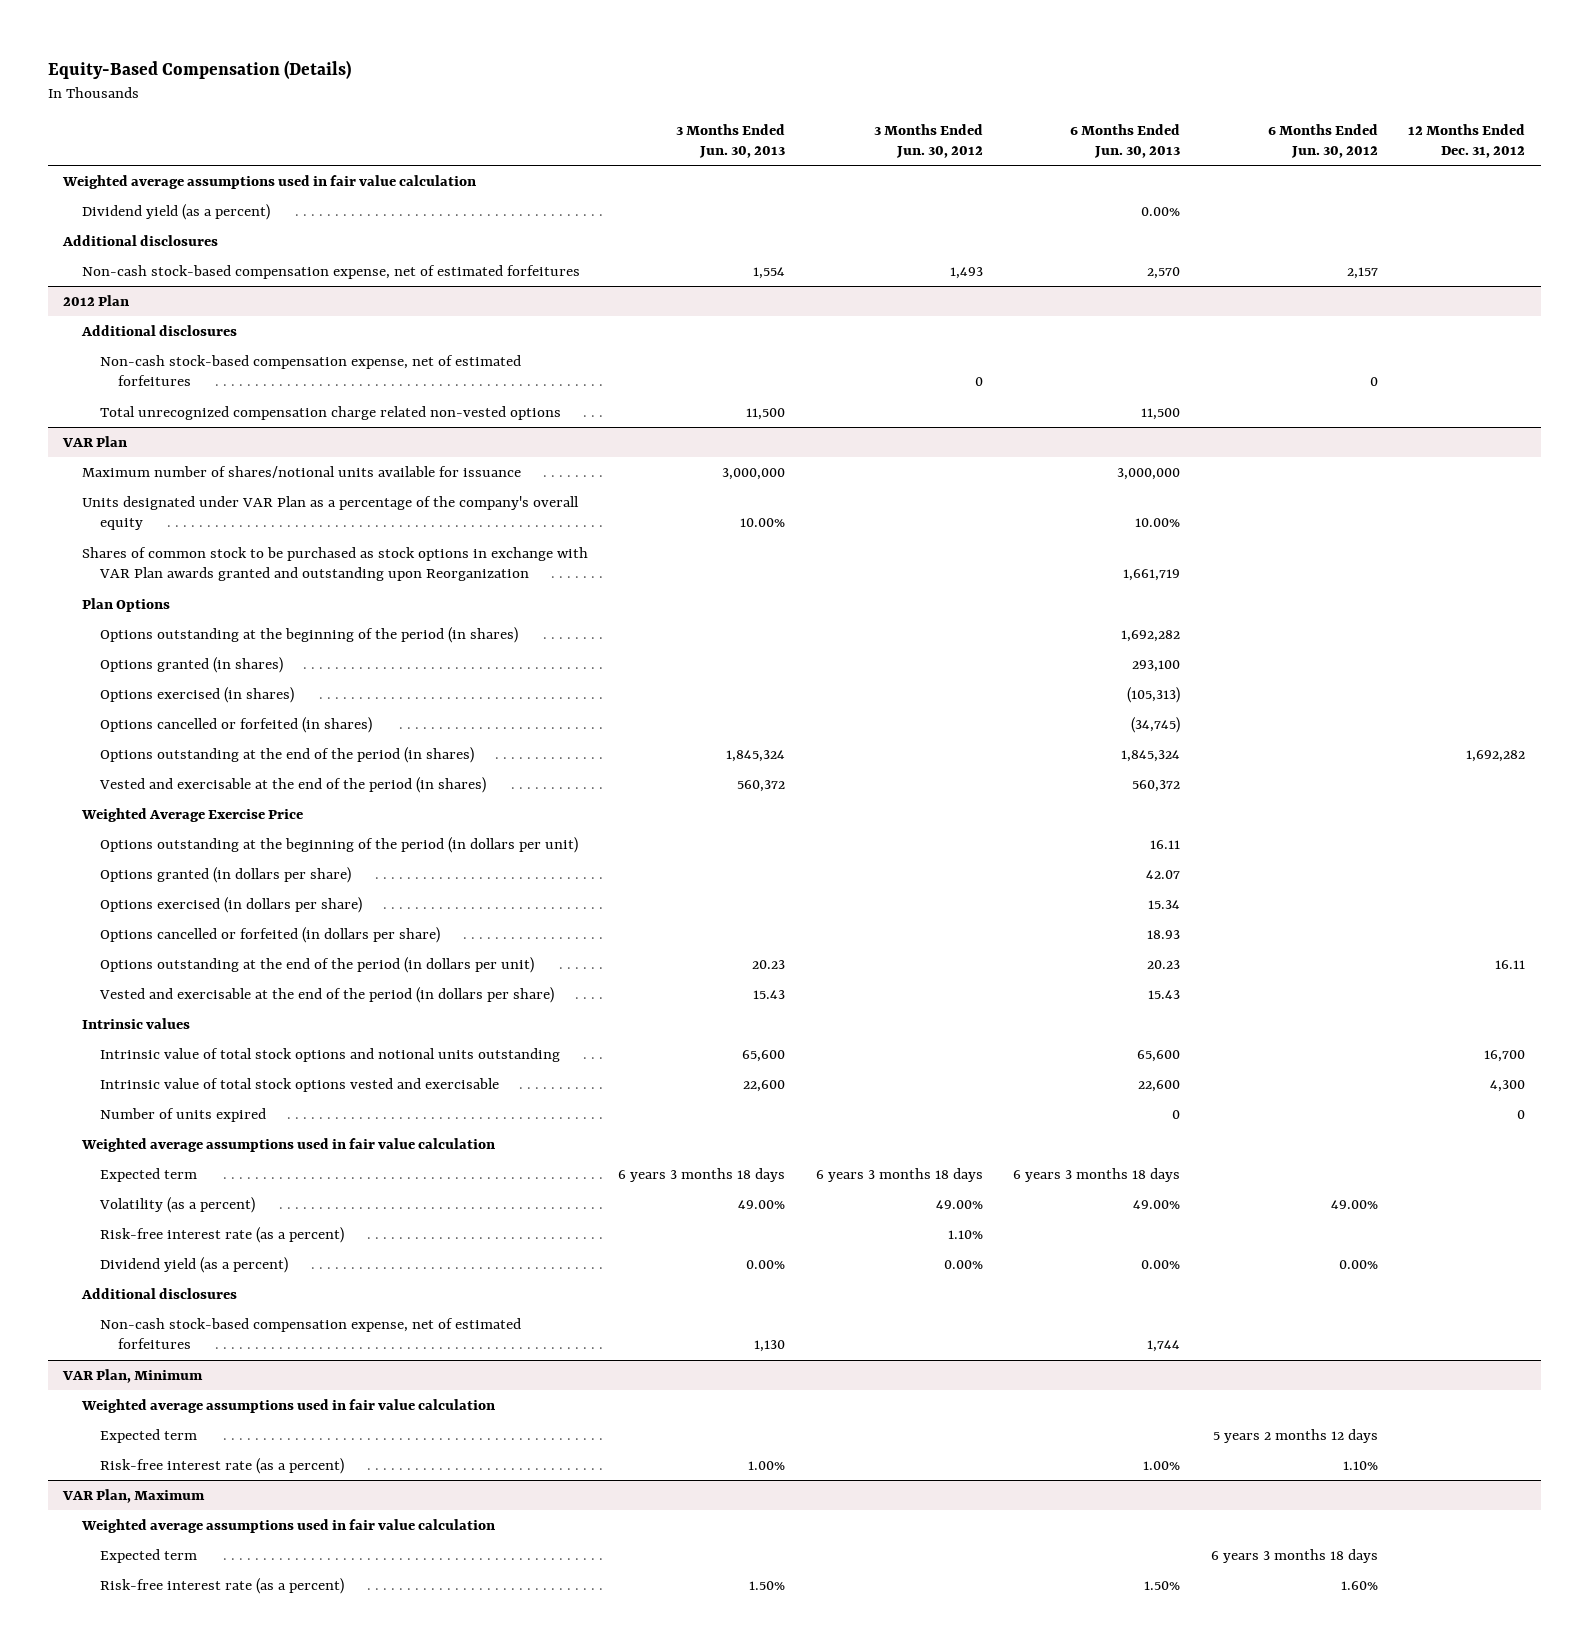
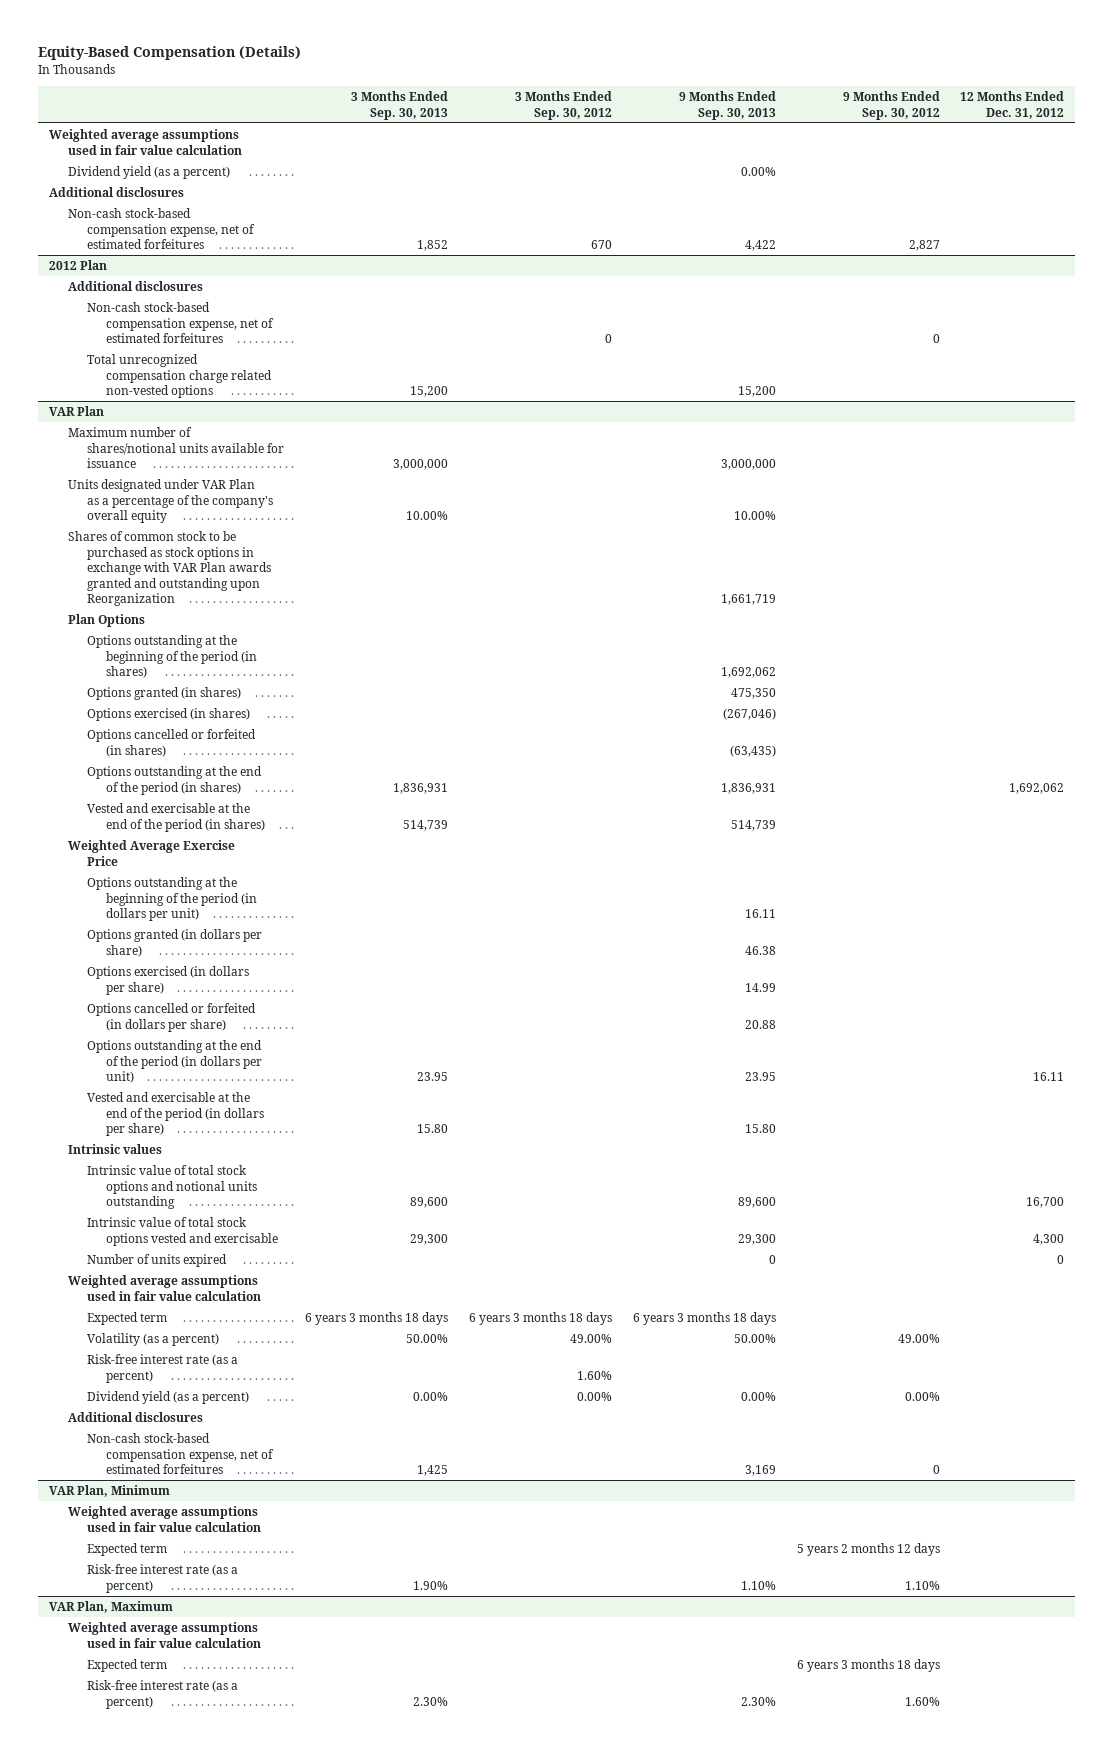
[676,123,786,159] 3 Months Ended Jun. 30, 2013 -> none
[873,123,983,159] 3 Months Ended Jun. 30, 2012 -> none
[1070,123,1181,159] 6 Months Ended Jun. 30, 2013 -> none
[1267,123,1378,159] 6 Months Ended Jun. 30, 2012 -> none
none -> [350,91,448,120] 3 Months Ended Sep. 30, 2013
none -> [514,91,612,120] 3 Months Ended Sep. 30, 2012
none -> [678,91,776,120] 9 Months Ended Sep. 30, 2013
none -> [842,91,940,120] 9 Months Ended Sep. 30, 2012
[1466,749,1526,762] 1,692,282 -> [1009,782,1065,794] 1,692,062

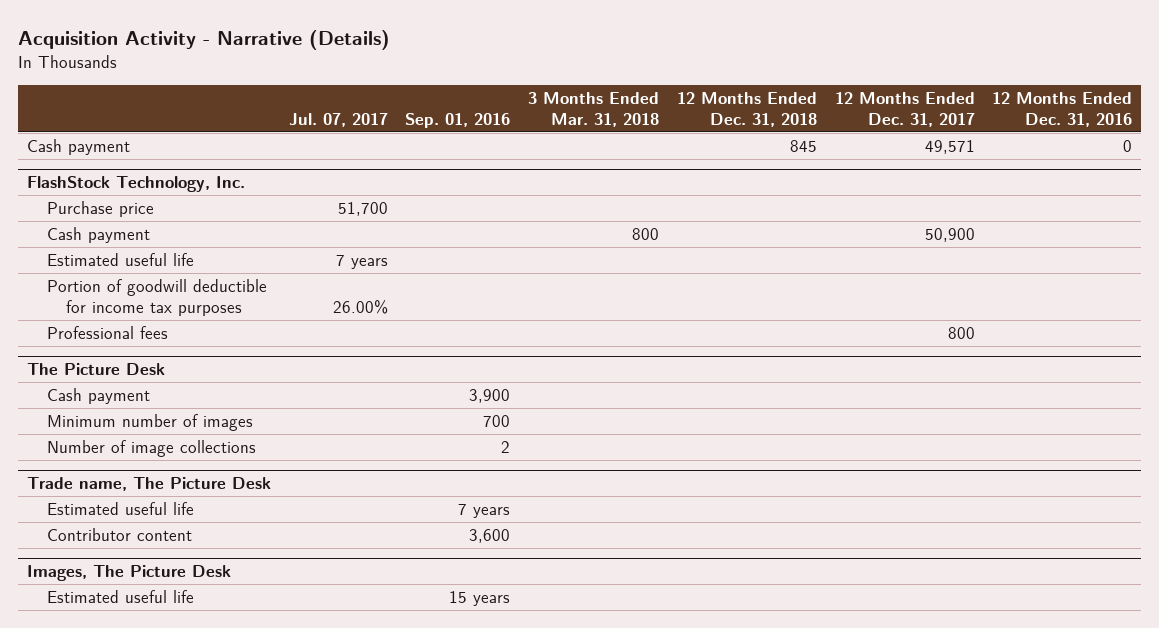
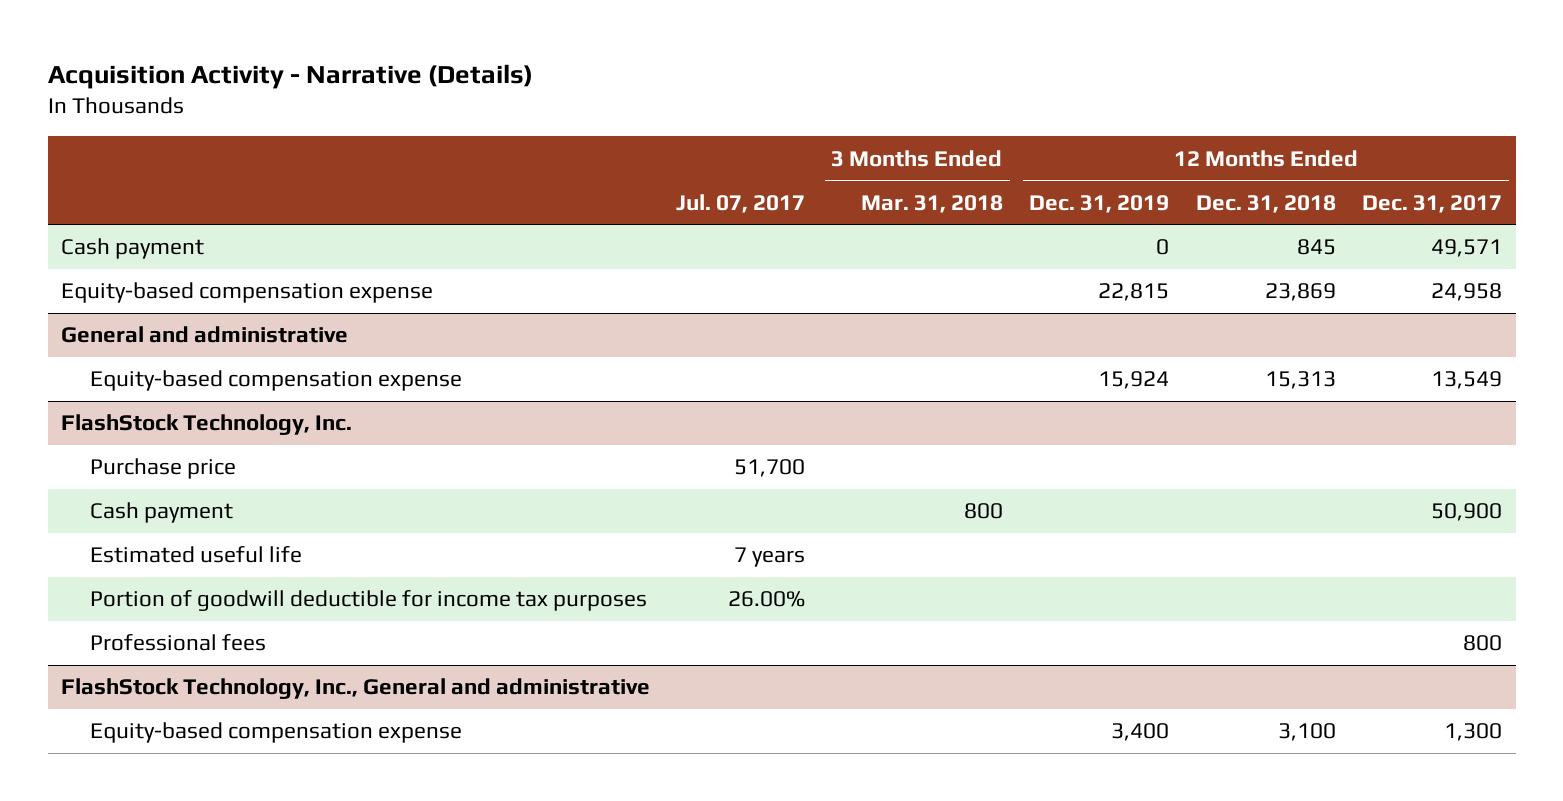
[405,113,511,129] Sep. 01, 2016 -> none
[992,92,1133,128] 12 Months Ended Dec. 31, 2016 -> none
none -> [1029,194,1170,213] Dec. 31, 2019
none -> [60,282,433,304] Equity-based compensation expense
none -> [60,326,348,344] General and administrative
none -> [90,370,463,392] Equity-based compensation expense
[27,363,166,376] The Picture Desk -> none
[46,387,150,404] Cash payment -> none
[46,413,253,431] Minimum number of images -> none
[46,439,256,457] Number of image collections -> none
[27,477,272,492] Trade name, The Picture Desk -> none
[46,501,194,515] Estimated useful life -> none
[46,527,192,541] Contributor content -> none
[27,565,232,582] Images, The Picture Desk -> none
[46,589,194,603] Estimated useful life -> none
none -> [60,678,650,700] FlashStock Technology, Inc., General and administrative
none -> [90,722,463,744] Equity-based compensation expense

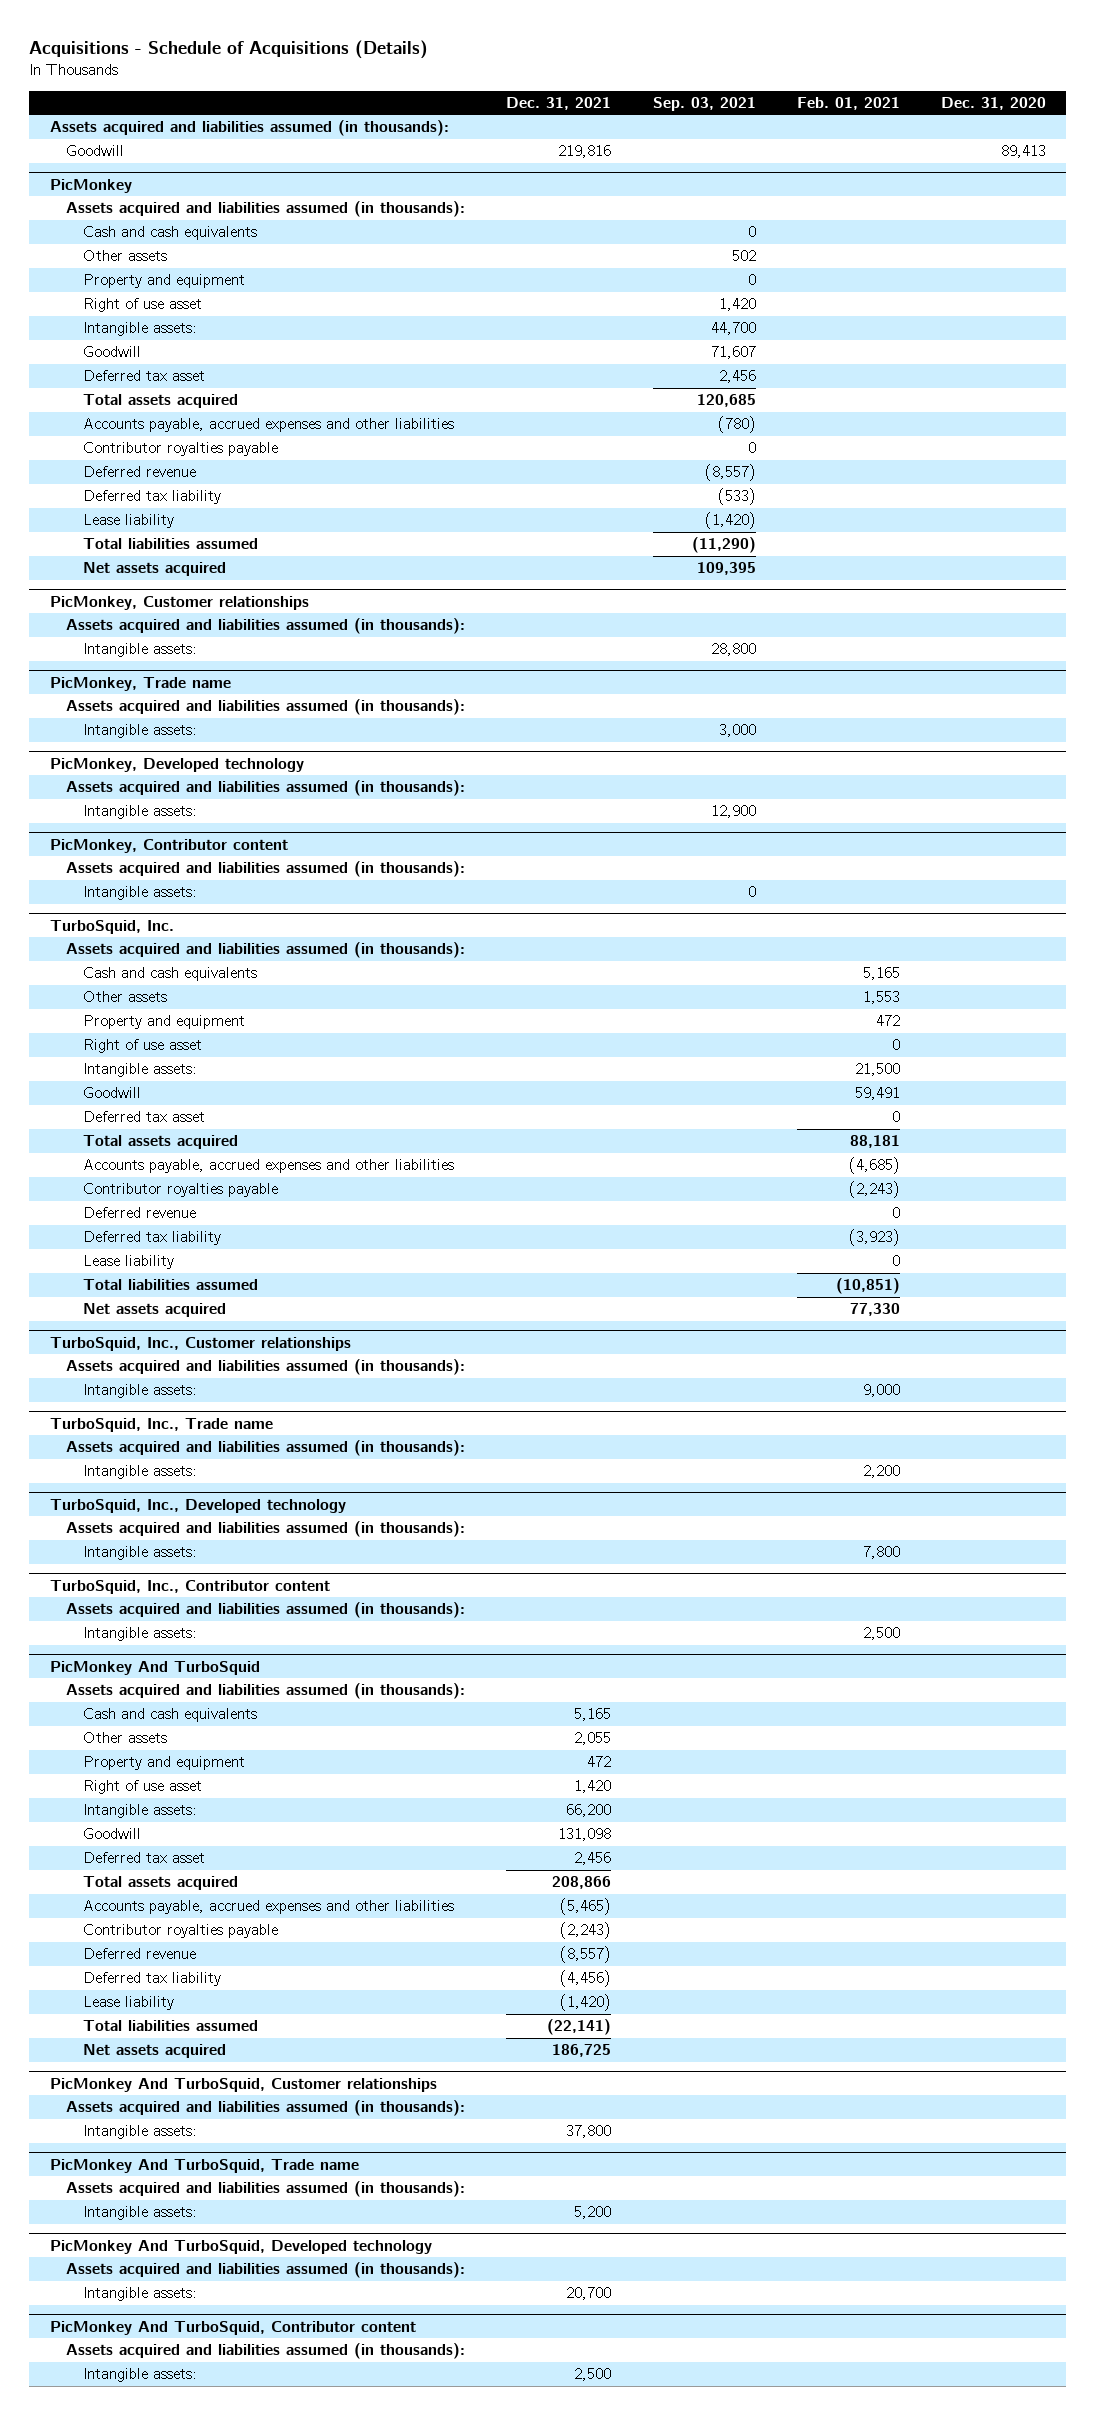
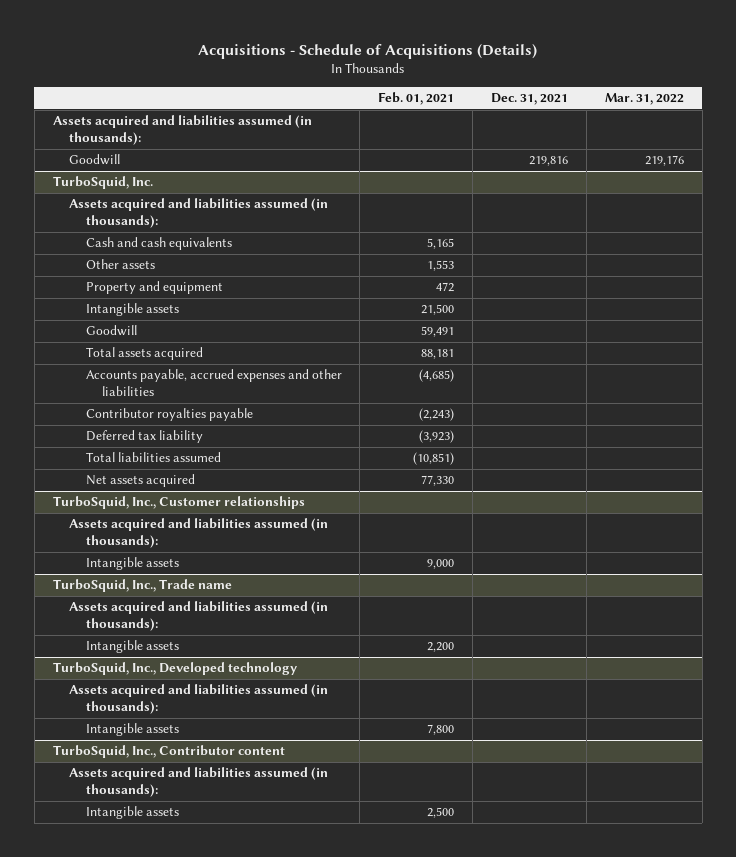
[652,96,756,111] Sep. 03, 2021 -> none
[940,96,1046,110] Dec. 31, 2020 -> none
none -> [604,92,684,105] Mar. 31, 2022
[49,178,132,193] PicMonkey -> none
[66,201,466,218] Assets acquired and liabilities assumed (in thousands): -> none
[82,226,257,241] Cash and cash equivalents -> none
[82,250,167,262] Other assets -> none
[82,274,245,289] Property and equipment -> none
[82,298,202,313] Right of use asset -> none
[82,322,197,337] Intangible assets: -> none
[82,346,141,358] Goodwill -> none
[82,370,205,382] Deferred tax asset -> none
[82,394,238,409] Total assets acquired -> none
[82,418,454,433] Accounts payable, accrued expenses and other liabilities -> none
[82,442,278,457] Contributor royalties payable -> none
[82,466,196,478] Deferred revenue -> none
[82,490,221,505] Deferred tax liability -> none
[82,514,174,529] Lease liability -> none
[82,538,258,550] Total liabilities assumed -> none
[82,562,226,577] Net assets acquired -> none
[49,595,309,610] PicMonkey, Customer relationships -> none
[66,618,466,635] Assets acquired and liabilities assumed (in thousands): -> none
[82,643,197,658] Intangible assets: -> none
[49,676,231,691] PicMonkey, Trade name -> none
[66,699,466,716] Assets acquired and liabilities assumed (in thousands): -> none
[82,724,197,739] Intangible assets: -> none
[49,757,304,772] PicMonkey, Developed technology -> none
[66,780,466,797] Assets acquired and liabilities assumed (in thousands): -> none
[82,805,197,820] Intangible assets: -> none
[49,838,288,853] PicMonkey, Contributor content -> none
[66,861,466,878] Assets acquired and liabilities assumed (in thousands): -> none
[82,886,197,901] Intangible assets: -> none
[82,1039,202,1054] Right of use asset -> none
[82,1063,197,1078] Intangible assets: -> [85,303,179,317] Intangible assets
[82,1111,205,1123] Deferred tax asset -> none
[82,1207,196,1219] Deferred revenue -> none
[82,1255,174,1270] Lease liability -> none
[82,1384,197,1399] Intangible assets: -> [85,557,179,571] Intangible assets
[82,1465,197,1480] Intangible assets: -> [85,640,179,654] Intangible assets
[82,1546,197,1561] Intangible assets: -> [85,723,179,737] Intangible assets
[49,1660,260,1675] PicMonkey And TurboSquid -> none
[66,1683,466,1700] Assets acquired and liabilities assumed (in thousands): -> none
[82,1708,257,1723] Cash and cash equivalents -> none
[82,1732,167,1744] Other assets -> none
[82,1756,245,1771] Property and equipment -> none
[82,1780,202,1795] Right of use asset -> none
[82,1804,197,1819] Intangible assets: -> none
[82,1828,141,1840] Goodwill -> none
[82,1852,205,1864] Deferred tax asset -> none
[82,1876,238,1891] Total assets acquired -> none
[82,1900,454,1915] Accounts payable, accrued expenses and other liabilities -> none
[82,1924,278,1939] Contributor royalties payable -> none
[82,1948,196,1960] Deferred revenue -> none
[82,1972,221,1987] Deferred tax liability -> none
[82,1996,174,2011] Lease liability -> none
[82,2020,258,2032] Total liabilities assumed -> none
[82,2044,226,2059] Net assets acquired -> none
[49,2077,437,2092] PicMonkey And TurboSquid, Customer relationships -> none
[66,2100,466,2117] Assets acquired and liabilities assumed (in thousands): -> none
[82,2125,197,2140] Intangible assets: -> none
[49,2158,359,2173] PicMonkey And TurboSquid, Trade name -> none
[66,2181,466,2198] Assets acquired and liabilities assumed (in thousands): -> none
[82,2206,197,2221] Intangible assets: -> none
[49,2239,432,2254] PicMonkey And TurboSquid, Developed technology -> none
[66,2262,466,2279] Assets acquired and liabilities assumed (in thousands): -> none
[82,2287,197,2302] Intangible assets: -> none
[49,2320,416,2335] PicMonkey And TurboSquid, Contributor content -> none
[66,2343,466,2360] Assets acquired and liabilities assumed (in thousands): -> none
[82,2368,197,2383] Intangible assets: -> none
[82,1627,197,1642] Intangible assets: -> [85,806,179,820] Intangible assets

